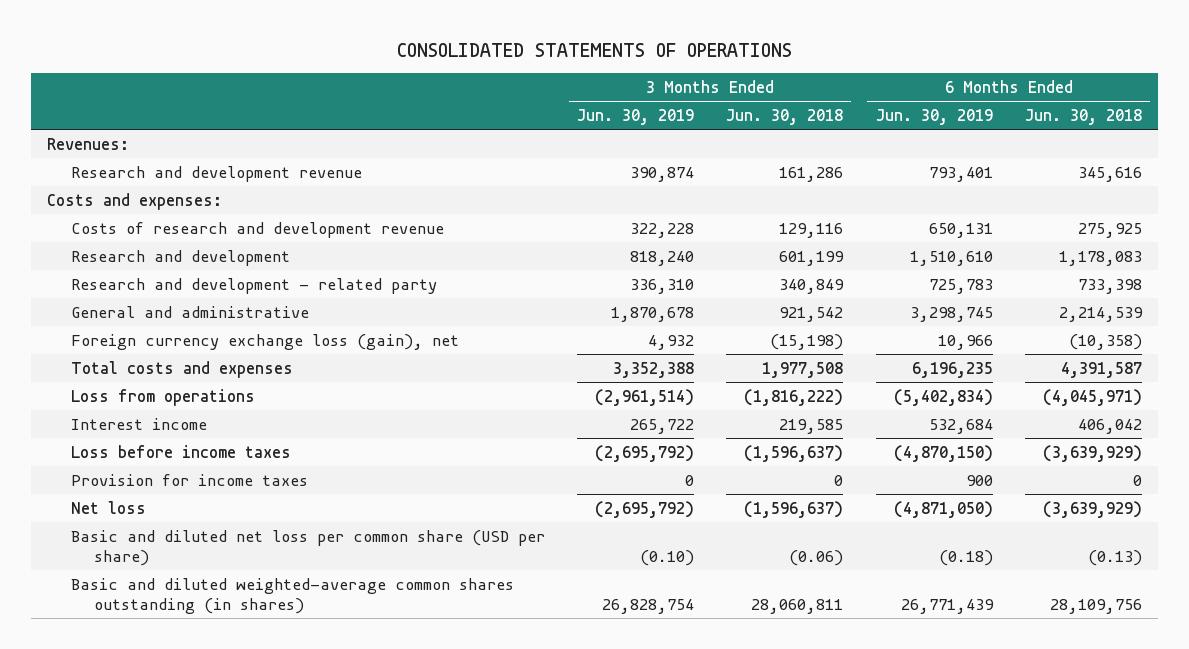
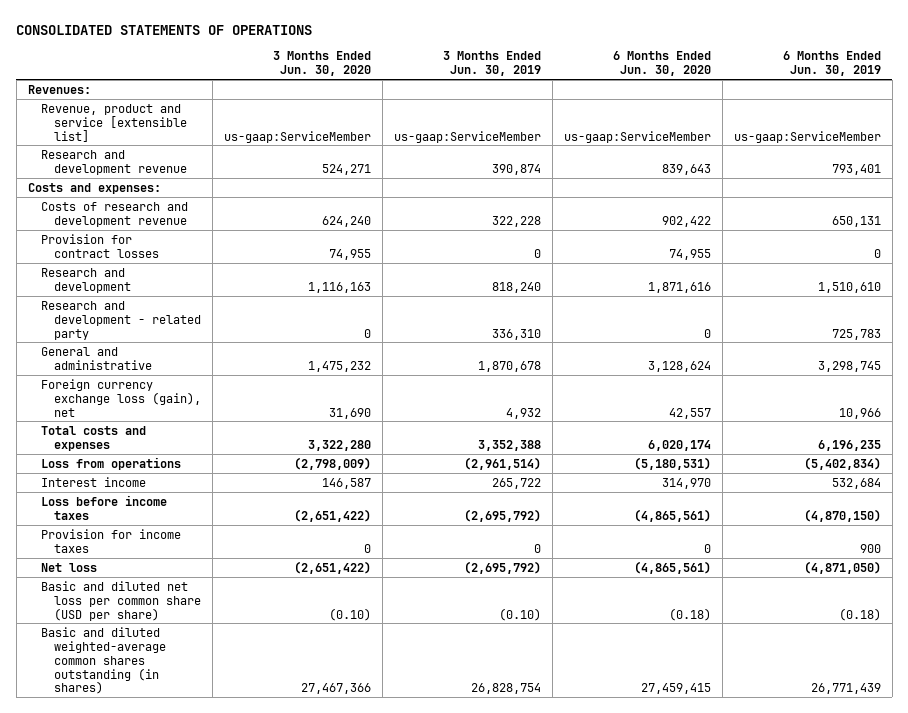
[726,108,844,125] Jun. 30, 2018 -> none
[1024,108,1142,125] Jun. 30, 2018 -> none
none -> [273,51,372,77] 3 Months Ended Jun. 30, 2020
none -> [612,51,711,77] 6 Months Ended Jun. 30, 2020
none -> [41,103,188,142] Revenue, product and service [extensible list]
none -> [41,233,160,258] Provision for contract losses

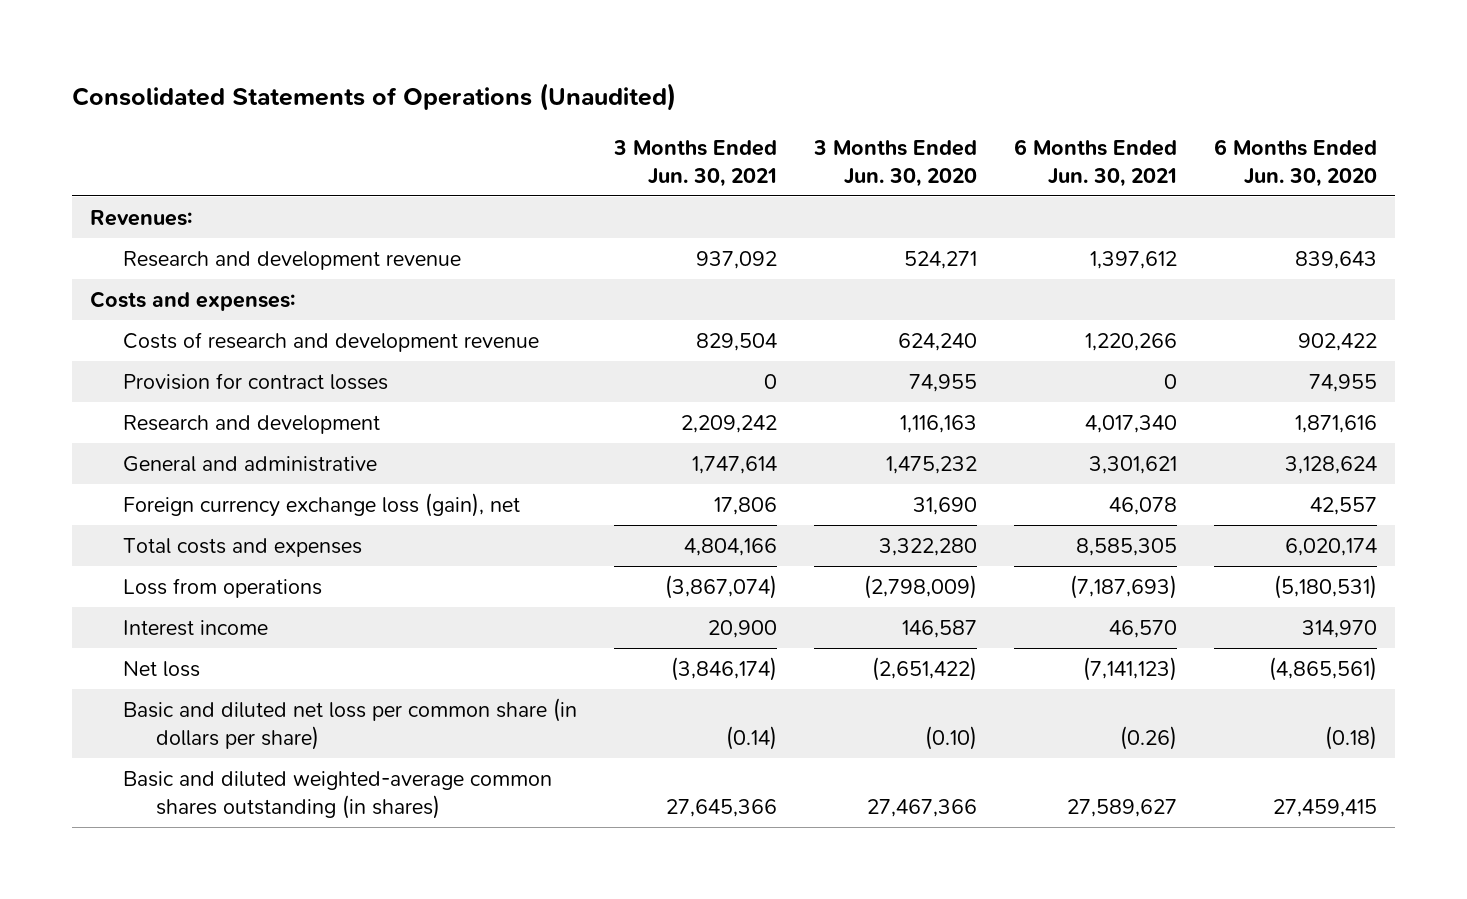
[16,24,313,35] CONSOLIDATED STATEMENTS OF OPERATIONS -> [71,83,676,112] Consolidated Statements of Operations (Unaudited)
[443,51,542,77] 3 Months Ended Jun. 30, 2019 -> none
[782,51,881,77] 6 Months Ended Jun. 30, 2019 -> none
none -> [613,139,778,187] 3 Months Ended Jun. 30, 2021
none -> [1014,138,1178,187] 6 Months Ended Jun. 30, 2021
[41,103,188,142] Revenue, product and service [extensible list] -> none
[41,300,202,340] Research and development - related party -> none
[41,494,168,520] Loss before income taxes -> none
[41,528,182,553] Provision for income taxes -> none
[41,580,202,621] Basic and diluted net loss per common share (USD per share) -> [123,697,578,750] Basic and diluted net loss per common share (in dollars per share)

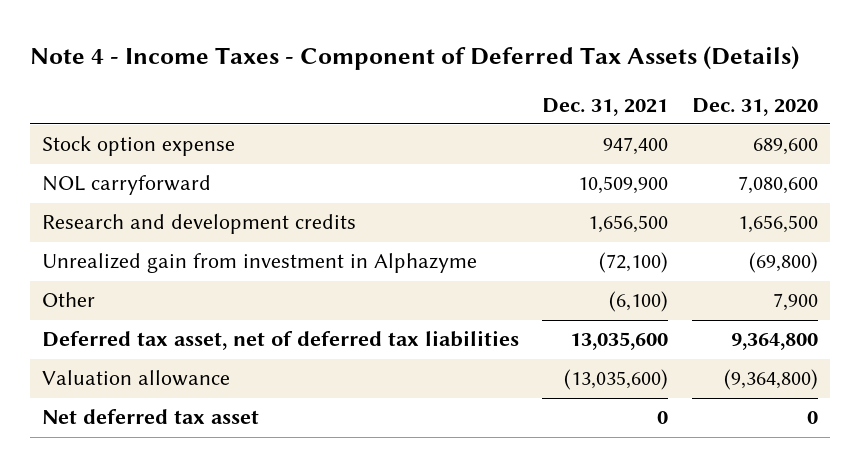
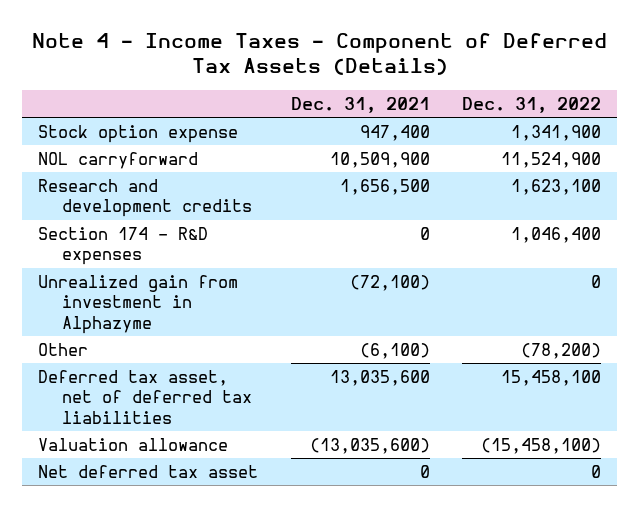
[692,97,819,116] Dec. 31, 2020 -> none
none -> [461,96,601,113] Dec. 31, 2022
none -> [38,226,209,266] Section 174 - R&D expenses

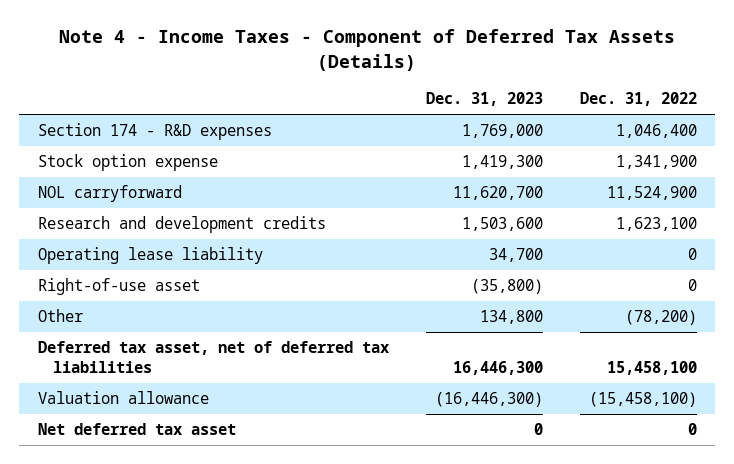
[290,96,430,113] Dec. 31, 2021 -> none
none -> [425,92,543,107] Dec. 31, 2023
[38,226,209,266] Section 174 - R&D expenses -> [37,122,272,140] Section 174 - R&D expenses
[38,274,239,334] Unrealized gain from investment in Alphazyme -> none
none -> [37,246,263,264] Operating lease liability
none -> [37,277,200,295] Right-of-use asset

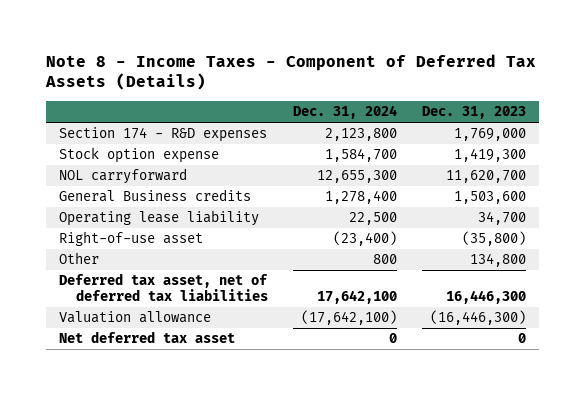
[59,29,676,71] Note 4 - Income Taxes - Component of Deferred Tax Assets (Details) -> [45,53,537,91] Note 8 - Income Taxes - Component of Deferred Tax Assets (Details)
[579,92,697,107] Dec. 31, 2022 -> none
none -> [293,104,398,119] Dec. 31, 2024
[37,215,326,233] Research and development credits -> [58,189,251,203] General Business credits

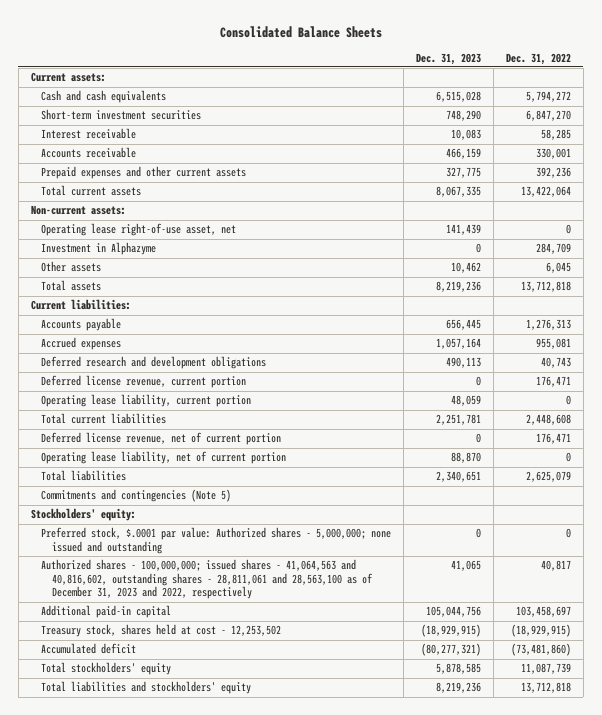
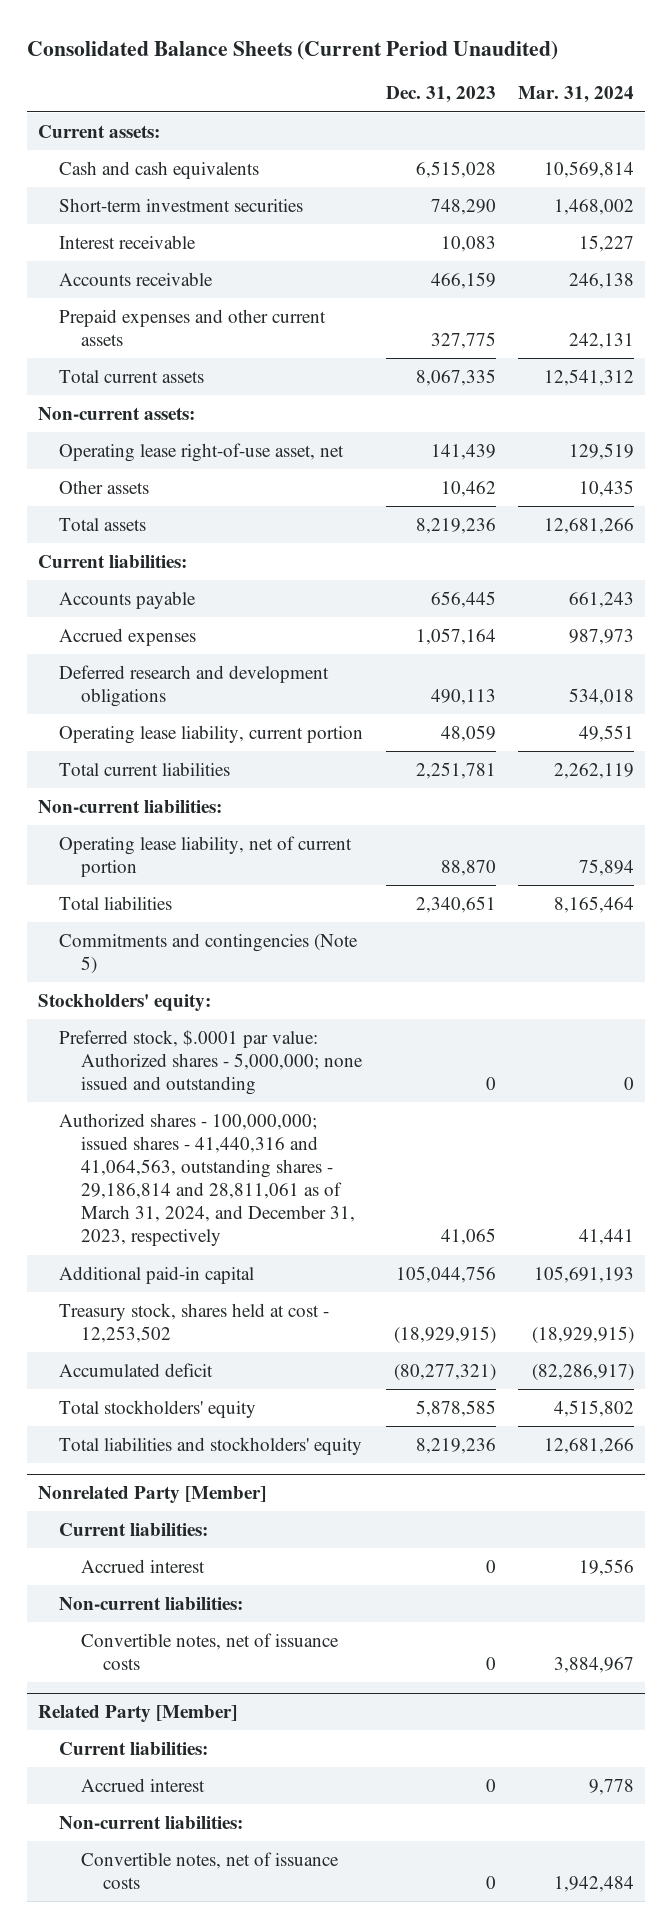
[219,25,382,38] Consolidated Balance Sheets -> [26,40,558,60] Consolidated Balance Sheets (Current Period Unaudited)
[505,52,571,65] Dec. 31, 2022 -> none
none -> [517,86,634,104] Mar. 31, 2024
[41,242,157,256] Investment in Alphazyme -> none
[41,375,247,389] Deferred license revenue, current portion -> none
[41,432,282,446] Deferred license revenue, net of current portion -> none
none -> [37,799,222,813] Non-current liabilities:
[41,559,374,600] Authorized shares - 100,000,000; issued shares - 41,064,563 and 40,816,602, outstanding shares - 28,811,061 and 28,563,100 as of December 31, 2023 and 2022, respectively -> [59,1112,355,1247] Authorized shares - 100,000,000; issued shares - 41,440,316 and 41,064,563, outstanding shares - 29,186,814 and 28,811,061 as of March 31, 2024, and December 31, 2023, respectively
none -> [37,1486,266,1504] Nonrelated Party [Member]
none -> [59,1522,209,1536] Current liabilities:
none -> [80,1558,205,1573] Accrued interest
none -> [59,1596,244,1610] Non-current liabilities:
none -> [80,1632,339,1670] Convertible notes, net of issuance costs
none -> [37,1705,237,1723] Related Party [Member]
none -> [59,1741,209,1755] Current liabilities:
none -> [80,1777,205,1792] Accrued interest
none -> [59,1815,244,1829] Non-current liabilities:
none -> [80,1851,339,1889] Convertible notes, net of issuance costs

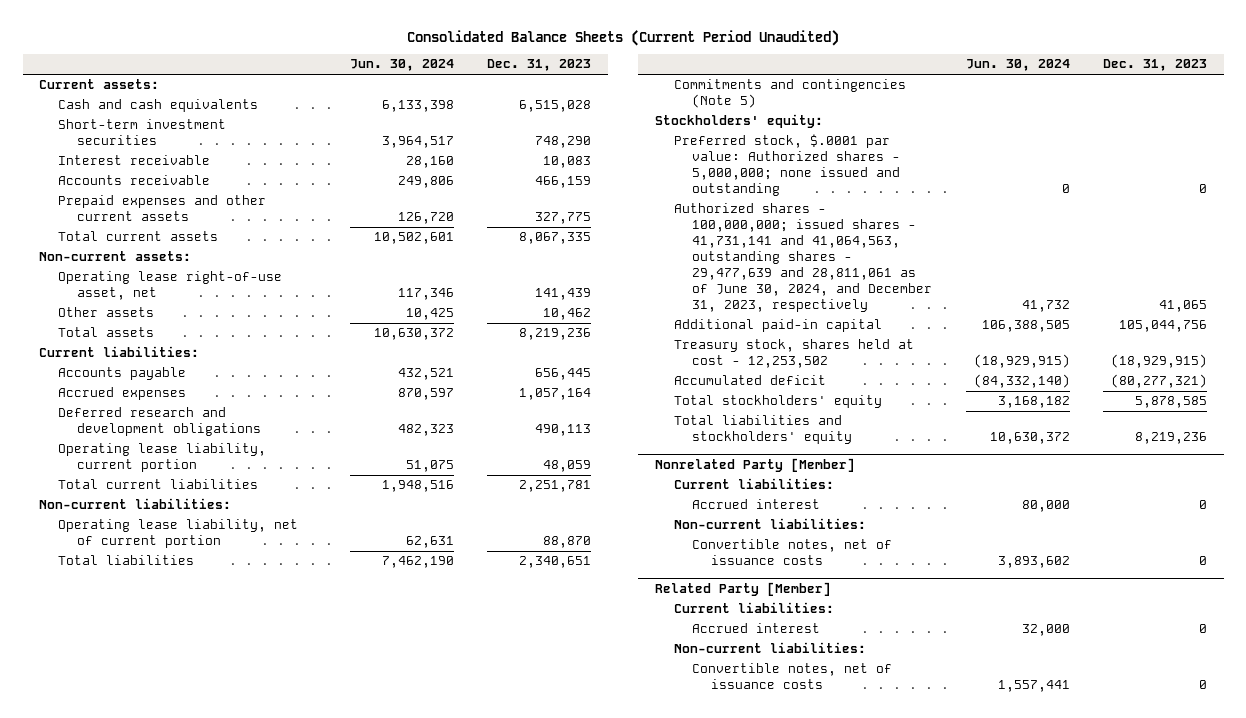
[517,86,634,104] Mar. 31, 2024 -> none
none -> [349,59,454,72] Jun. 30, 2024
[59,1112,355,1247] Authorized shares - 100,000,000; issued shares - 41,440,316 and 41,064,563, outstanding shares - 29,186,814 and 28,811,061 as of March 31, 2024, and December 31, 2023, respectively -> [673,203,933,313] Authorized shares - 100,000,000; issued shares - 41,731,141 and 41,064,563, outstanding shares - 29,477,639 and 28,811,061 as of June 30, 2024, and December 31, 2023, respectively

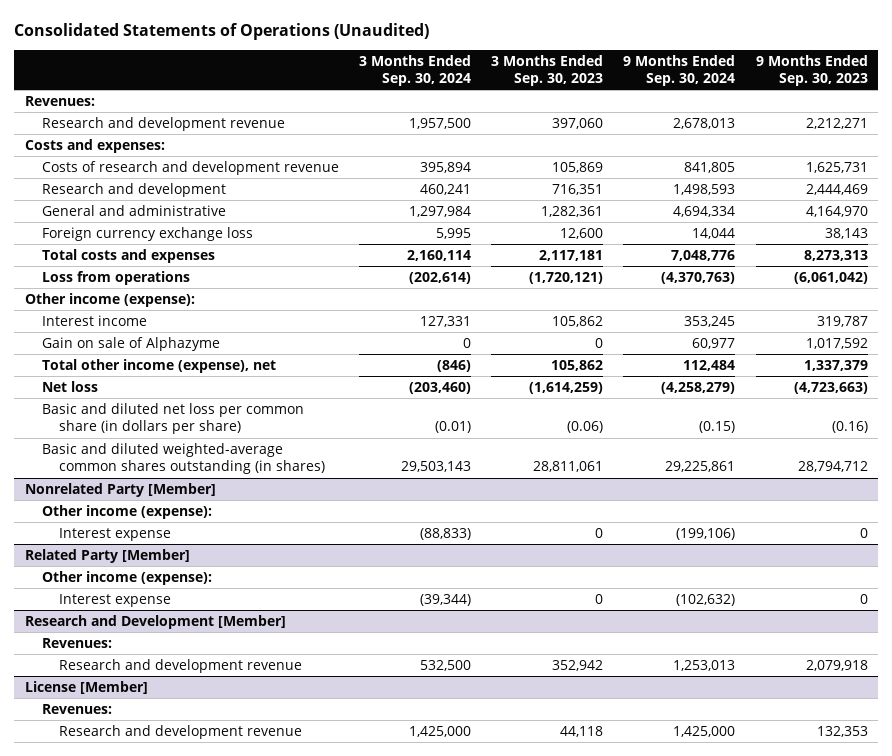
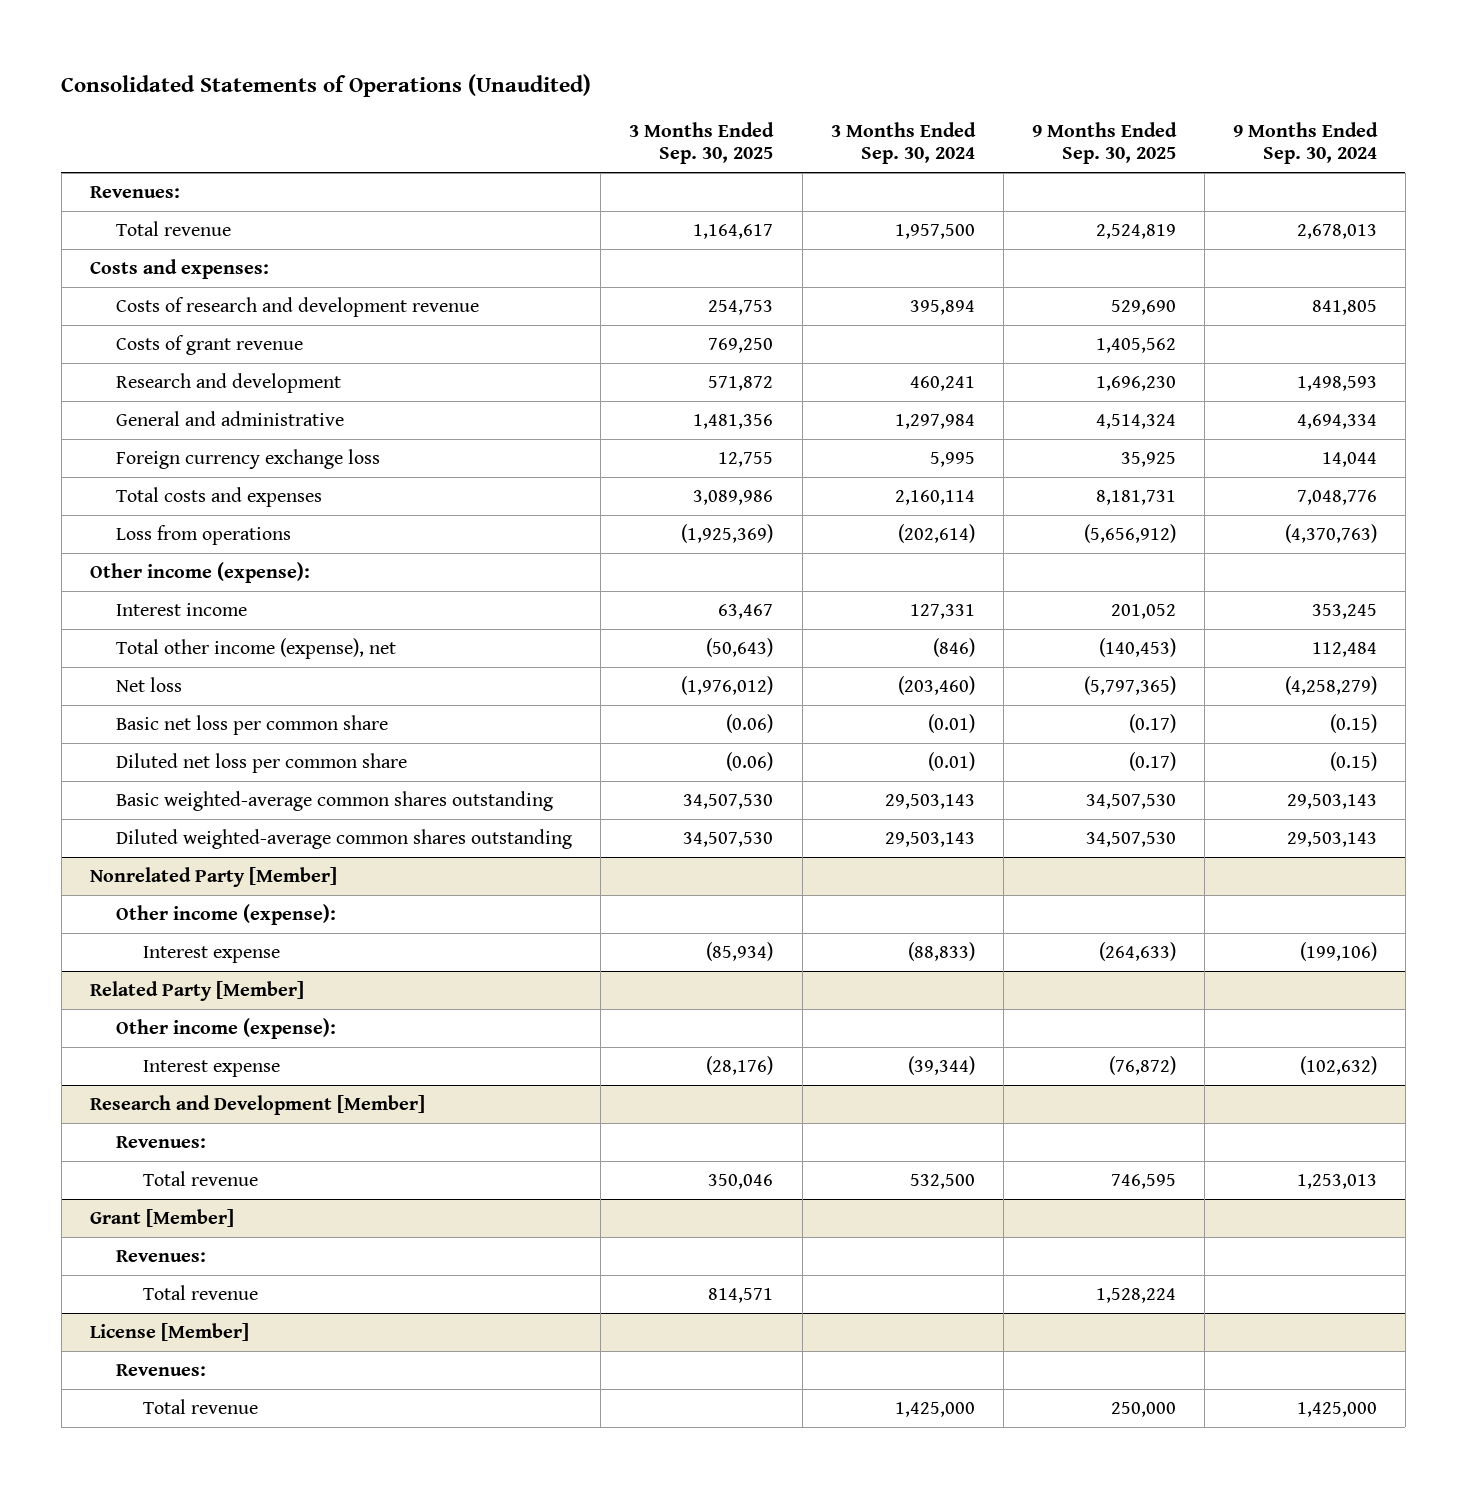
[491,54,604,86] 3 Months Ended Sep. 30, 2023 -> none
[755,54,868,86] 9 Months Ended Sep. 30, 2023 -> none
none -> [629,121,775,165] 3 Months Ended Sep. 30, 2025
none -> [1031,121,1177,165] 9 Months Ended Sep. 30, 2025
[41,117,285,132] Research and development revenue -> [116,221,232,237] Total revenue
none -> [116,335,304,356] Costs of grant revenue
[41,337,220,352] Gain on sale of Alphazyme -> none
[41,403,304,435] Basic and diluted net loss per common share (in dollars per share) -> [116,715,389,736] Basic net loss per common share
none -> [116,753,408,774] Diluted net loss per common share
[41,443,325,475] Basic and diluted weighted-average common shares outstanding (in shares) -> [116,791,554,812] Basic weighted-average common shares outstanding
[665,461,736,473] 29,225,861 -> [1286,794,1377,810] 29,503,143
none -> [116,829,573,850] Diluted weighted-average common shares outstanding
[58,659,302,674] Research and development revenue -> [142,1171,258,1187] Total revenue
none -> [90,1209,235,1228] Grant [Member]
none -> [116,1250,207,1263] Revenues:
none -> [142,1285,258,1301] Total revenue
[58,725,302,740] Research and development revenue -> [142,1399,258,1415] Total revenue

